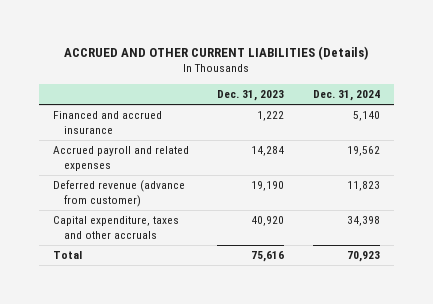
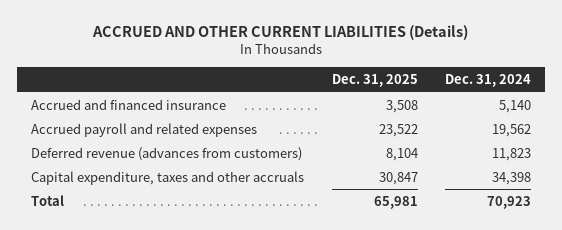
[217,90,285,102] Dec. 31, 2023 -> none
none -> [331,74,418,88] Dec. 31, 2025
[53,111,163,134] Financed and accrued insurance -> [31,98,227,110] Accrued and financed insurance
[53,180,186,207] Deferred revenue (advance from customer) -> [31,146,303,161] Deferred revenue (advances from customers)

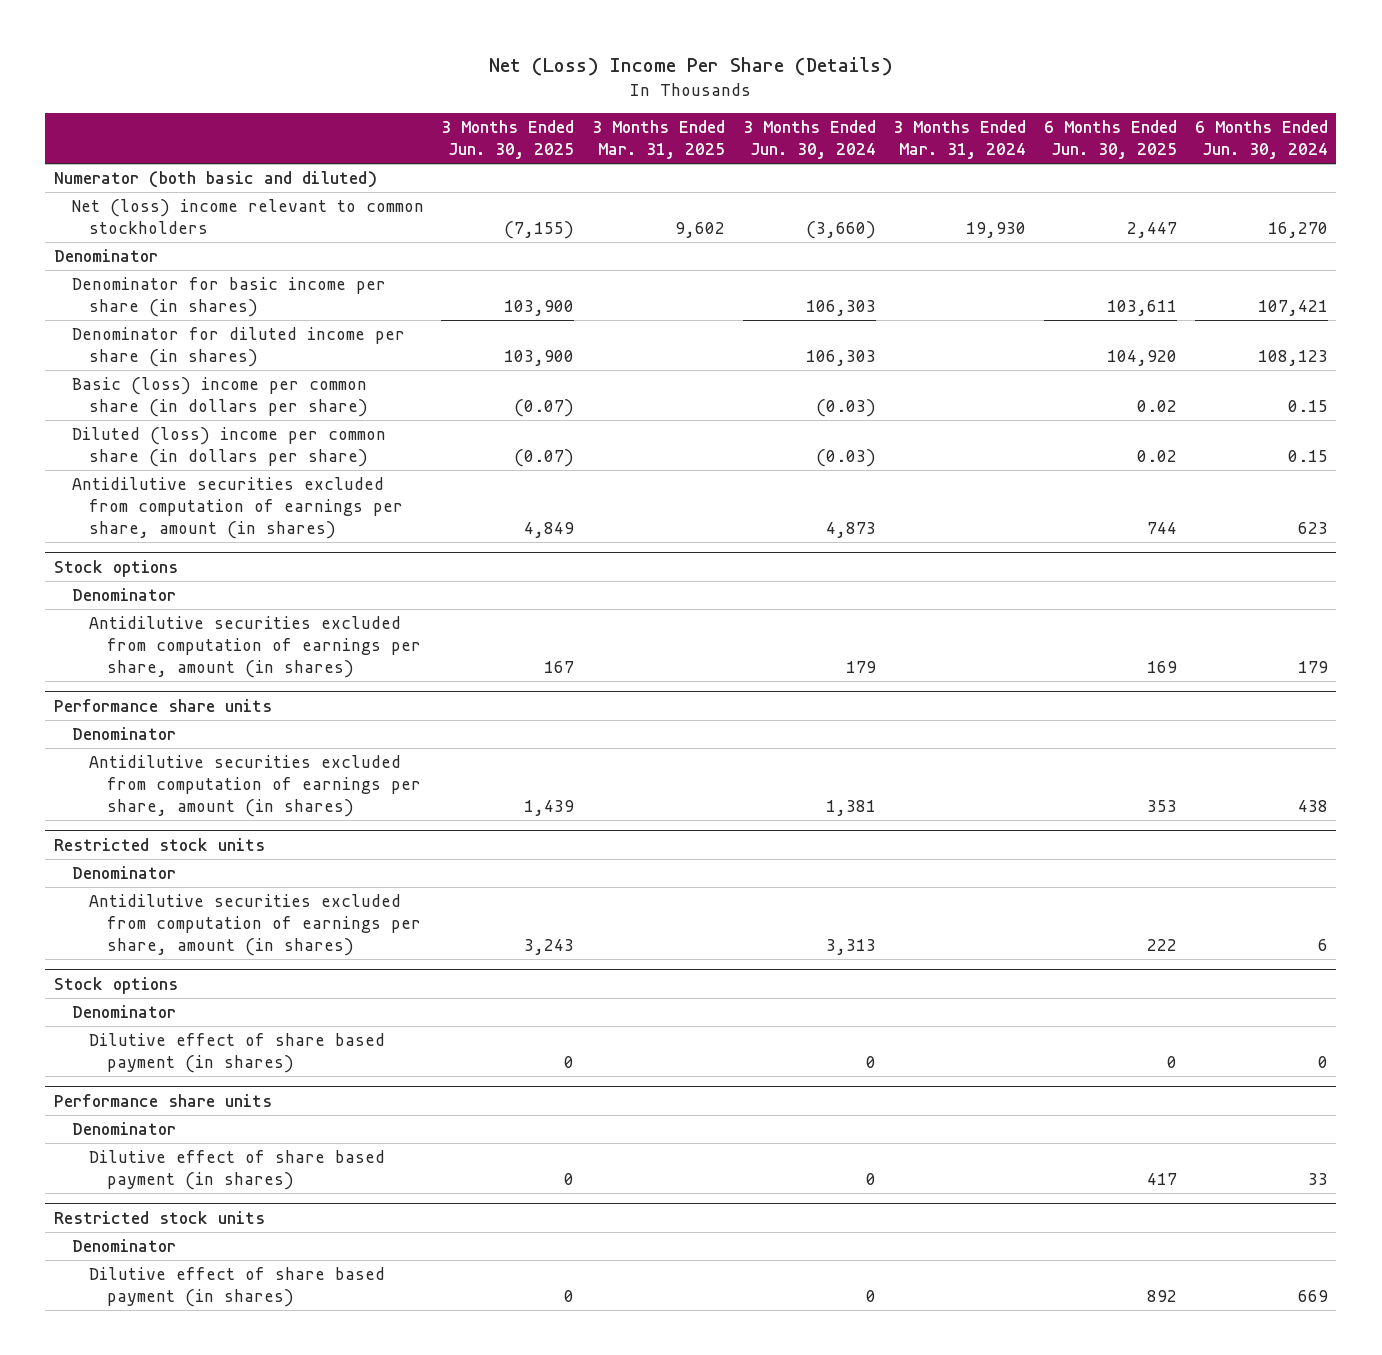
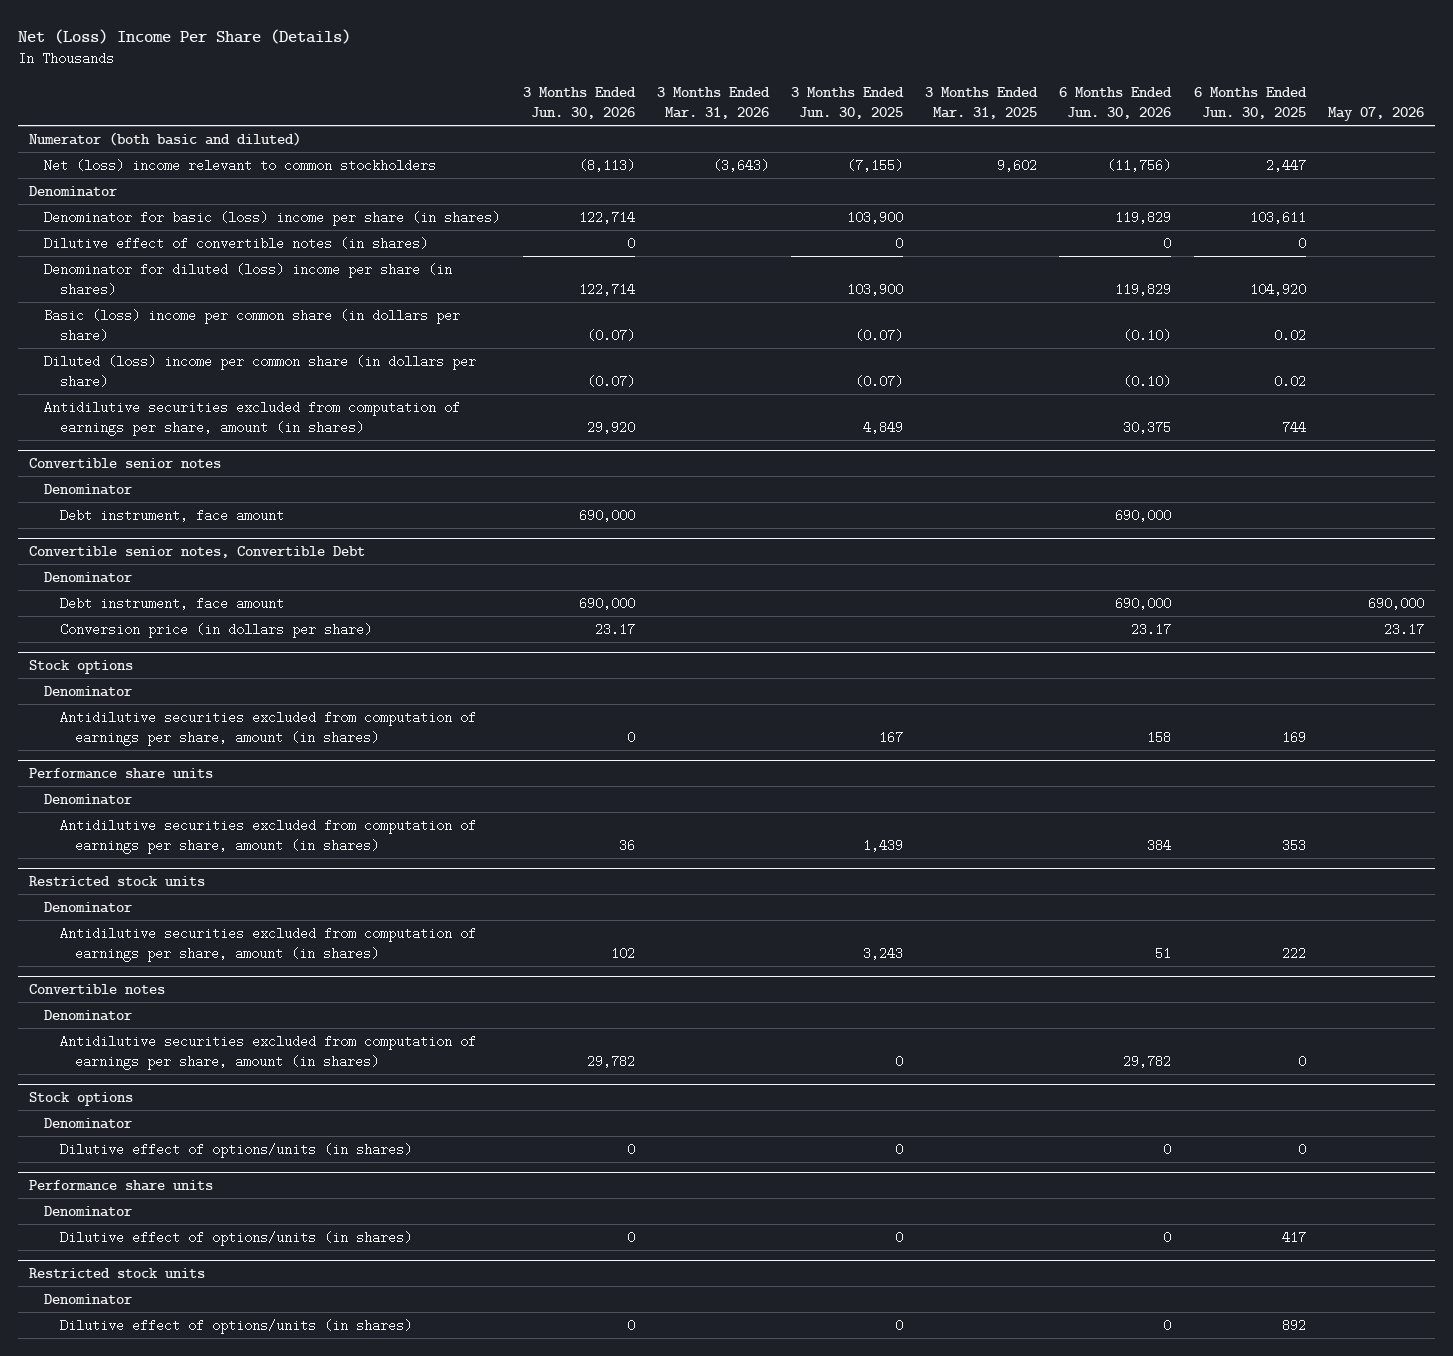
[742,120,876,160] 3 Months Ended Jun. 30, 2024 -> none
[893,120,1027,160] 3 Months Ended Mar. 31, 2024 -> none
[1194,120,1328,160] 6 Months Ended Jun. 30, 2024 -> none
none -> [522,87,636,120] 3 Months Ended Jun. 30, 2026
none -> [656,87,770,120] 3 Months Ended Mar. 31, 2026
none -> [1059,87,1173,120] 6 Months Ended Jun. 30, 2026
none -> [1327,107,1424,122] May 07, 2026
[71,277,386,317] Denominator for basic income per share (in shares) -> [44,210,501,226] Denominator for basic (loss) income per share (in shares)
none -> [44,236,429,250] Dilutive effect of convertible notes (in shares)
[71,327,405,367] Denominator for diluted income per share (in shares) -> [44,262,453,296] Denominator for diluted (loss) income per share (in shares)
none -> [29,457,222,468] Convertible senior notes
none -> [44,483,133,495] Denominator
none -> [59,508,284,522] Debt instrument, face amount
none -> [29,545,366,558] Convertible senior notes, Convertible Debt
none -> [44,571,133,583] Denominator
none -> [59,596,284,610] Debt instrument, face amount
none -> [59,622,372,638] Conversion price (in dollars per share)
none -> [29,983,166,994] Convertible notes
none -> [44,1009,133,1021] Denominator
none -> [59,1034,476,1070] Antidilutive securities excluded from computation of earnings per share, amount (in shares)
[89,1033,386,1073] Dilutive effect of share based payment (in shares) -> [59,1142,412,1158] Dilutive effect of options/units (in shares)
[89,1150,386,1190] Dilutive effect of share based payment (in shares) -> [59,1230,412,1246] Dilutive effect of options/units (in shares)
[89,1267,386,1307] Dilutive effect of share based payment (in shares) -> [59,1318,412,1334] Dilutive effect of options/units (in shares)

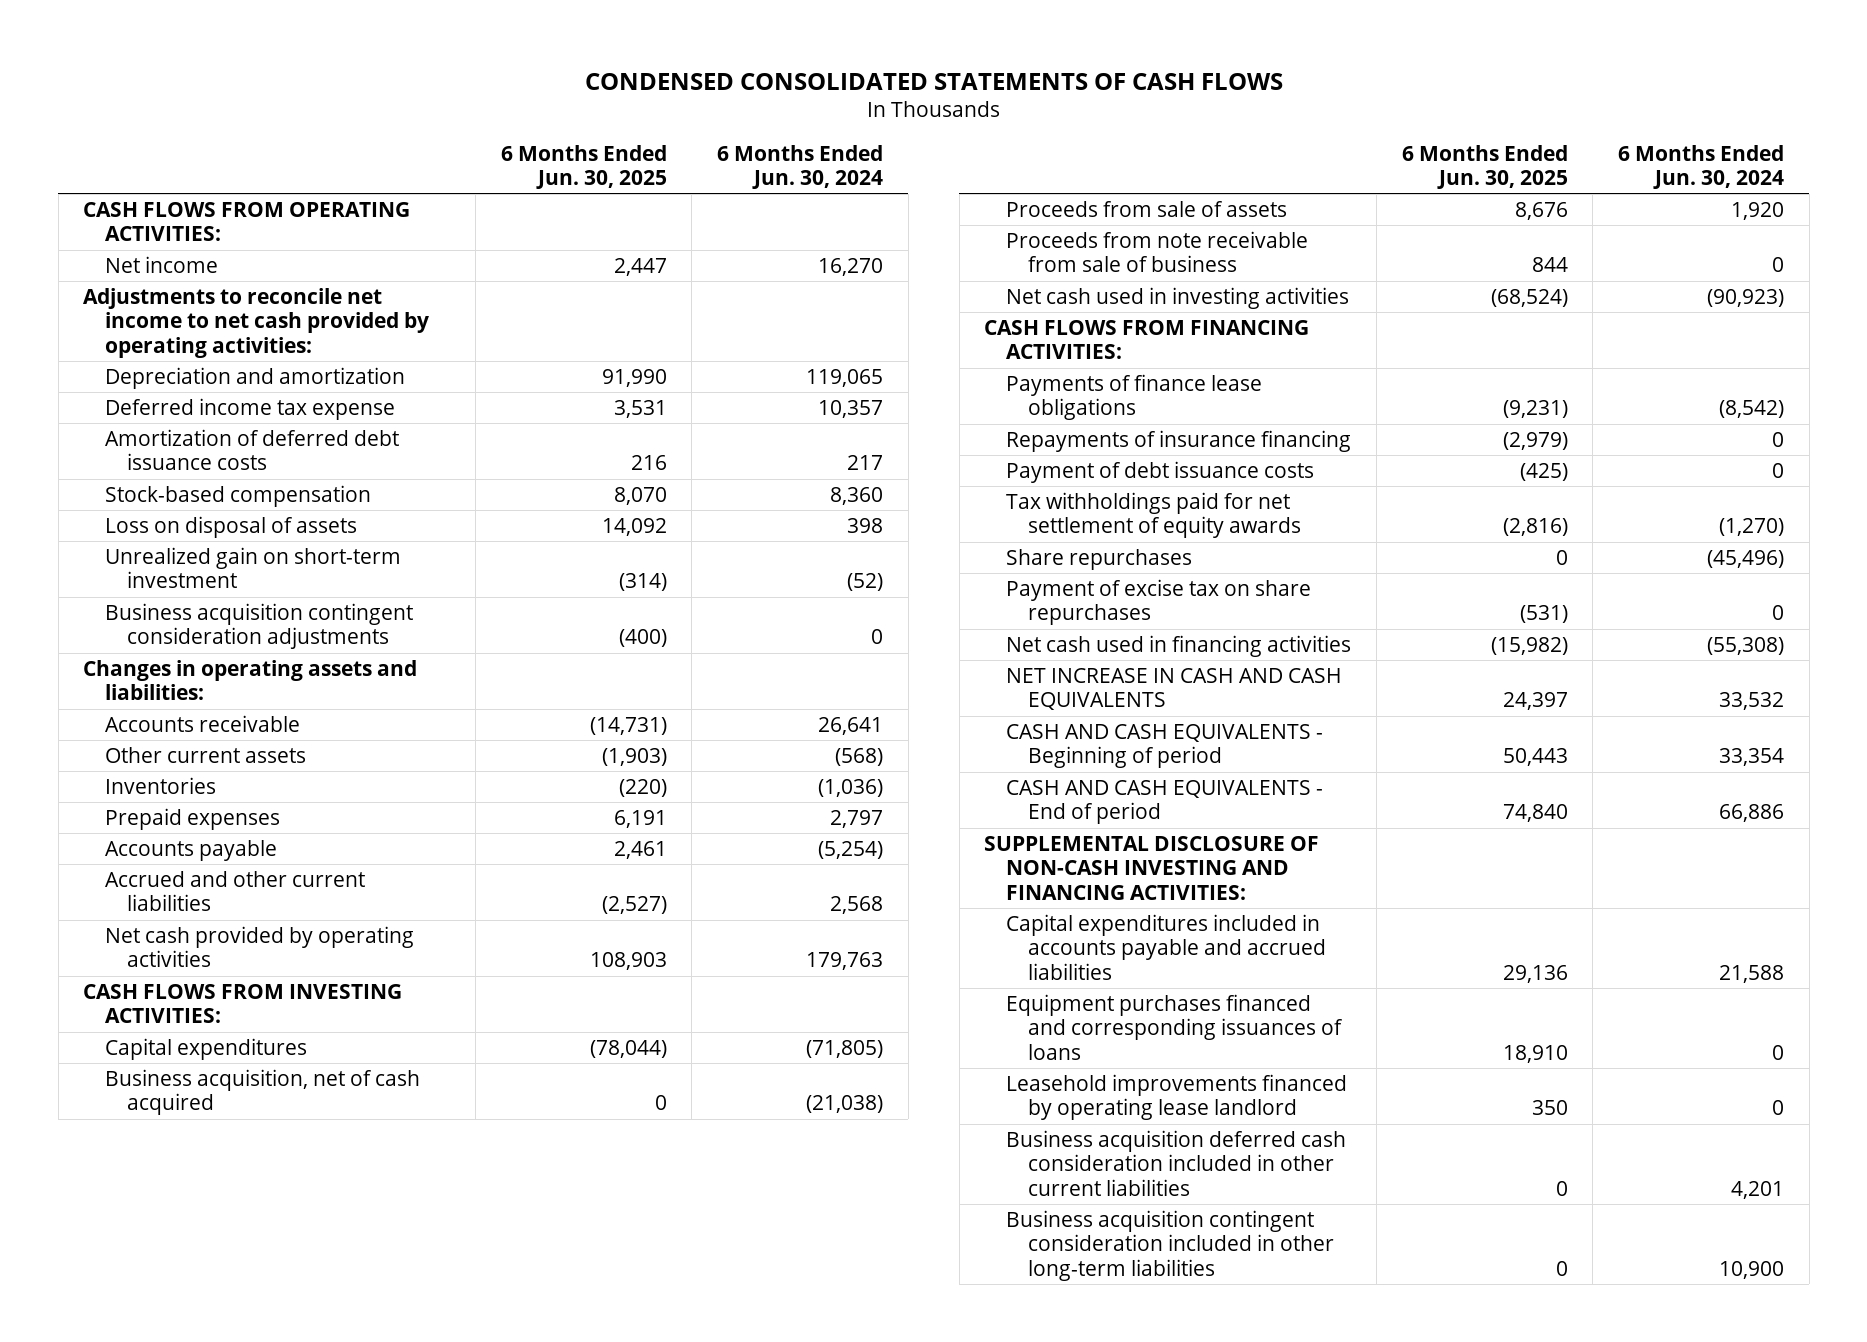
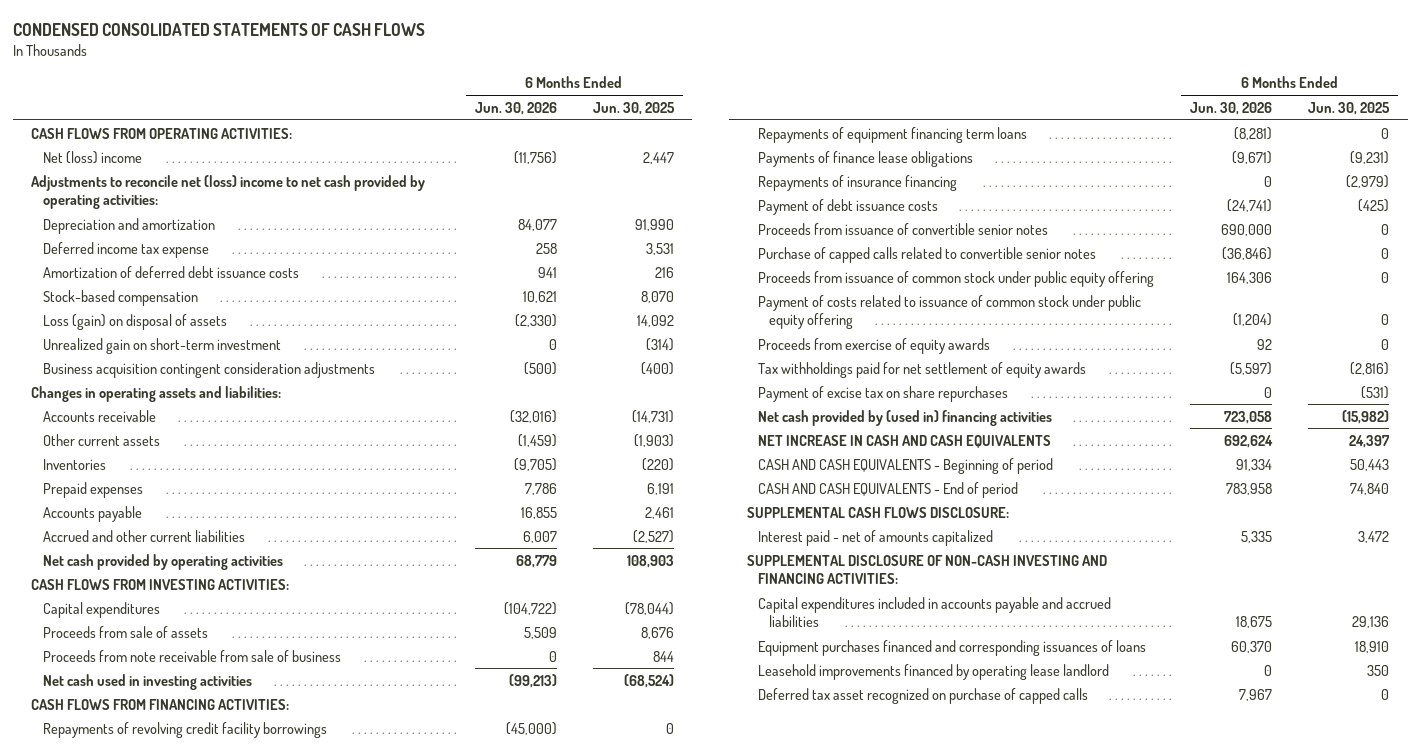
[717,144,884,190] 6 Months Ended Jun. 30, 2024 -> none
none -> [474,101,557,115] Jun. 30, 2026
[105,255,219,273] Net income -> [42,150,142,164] Net (loss) income
[83,287,430,358] Adjustments to reconcile net income to net cash provided by operating activities: -> [31,174,426,209] Adjustments to reconcile net (loss) income to net cash provided by operating activities:
[105,515,358,538] Loss on disposal of assets -> [42,313,227,330] Loss (gain) on disposal of assets
[105,1068,421,1116] Business acquisition, net of cash acquired -> none
none -> [42,721,327,738] Repayments of revolving credit facility borrowings
none -> [758,126,1028,143] Repayments of equipment financing term loans
none -> [758,222,1049,235] Proceeds from issuance of convertible senior notes
none -> [758,246,1097,263] Purchase of capped calls related to convertible senior notes
none -> [758,270,1155,287] Proceeds from issuance of common stock under public equity offering
none -> [758,294,1142,329] Payment of costs related to issuance of common stock under public equity offering
none -> [758,337,991,354] Proceeds from exercise of equity awards
[1006,548,1193,570] Share repurchases -> none
[1006,634,1352,657] Net cash used in financing activities -> [758,409,1053,426] Net cash provided by (used in) financing activities
none -> [746,506,1009,518] SUPPLEMENTAL CASH FLOWS DISCLOSURE:
none -> [758,529,994,546] Interest paid - net of amounts capitalized
[1006,1129,1347,1196] Business acquisition deferred cash consideration included in other current liabilities -> none
[1006,1209,1334,1281] Business acquisition contingent consideration included in other long-term liabilities -> none
none -> [758,687,1089,704] Deferred tax asset recognized on purchase of capped calls

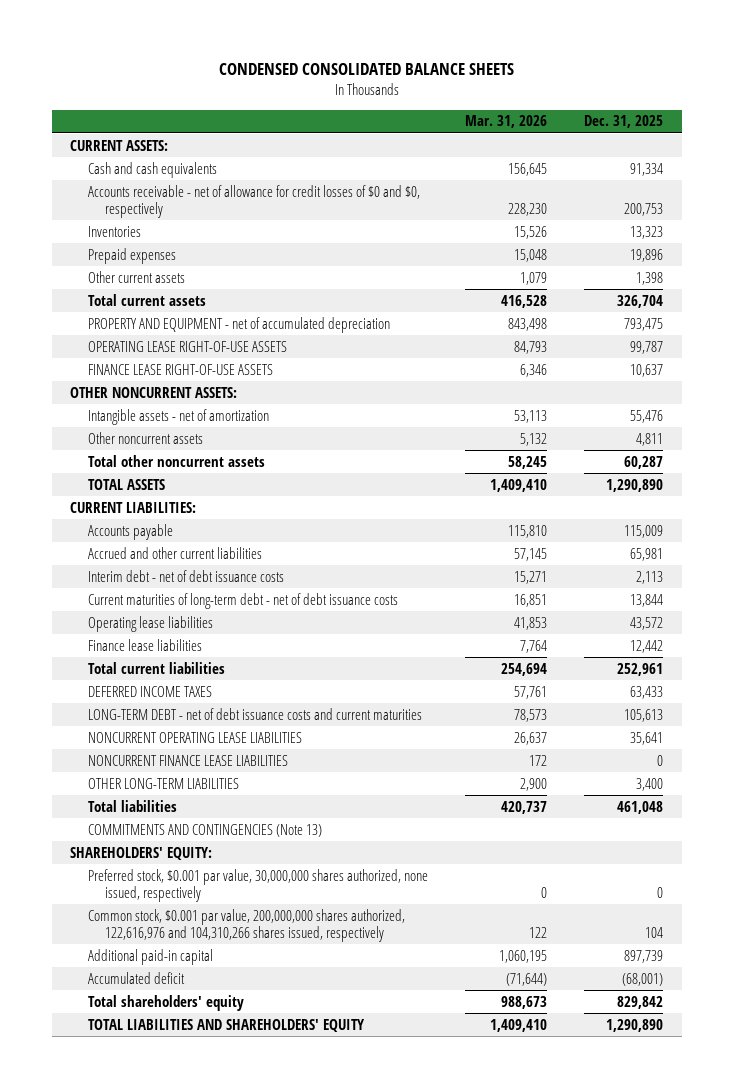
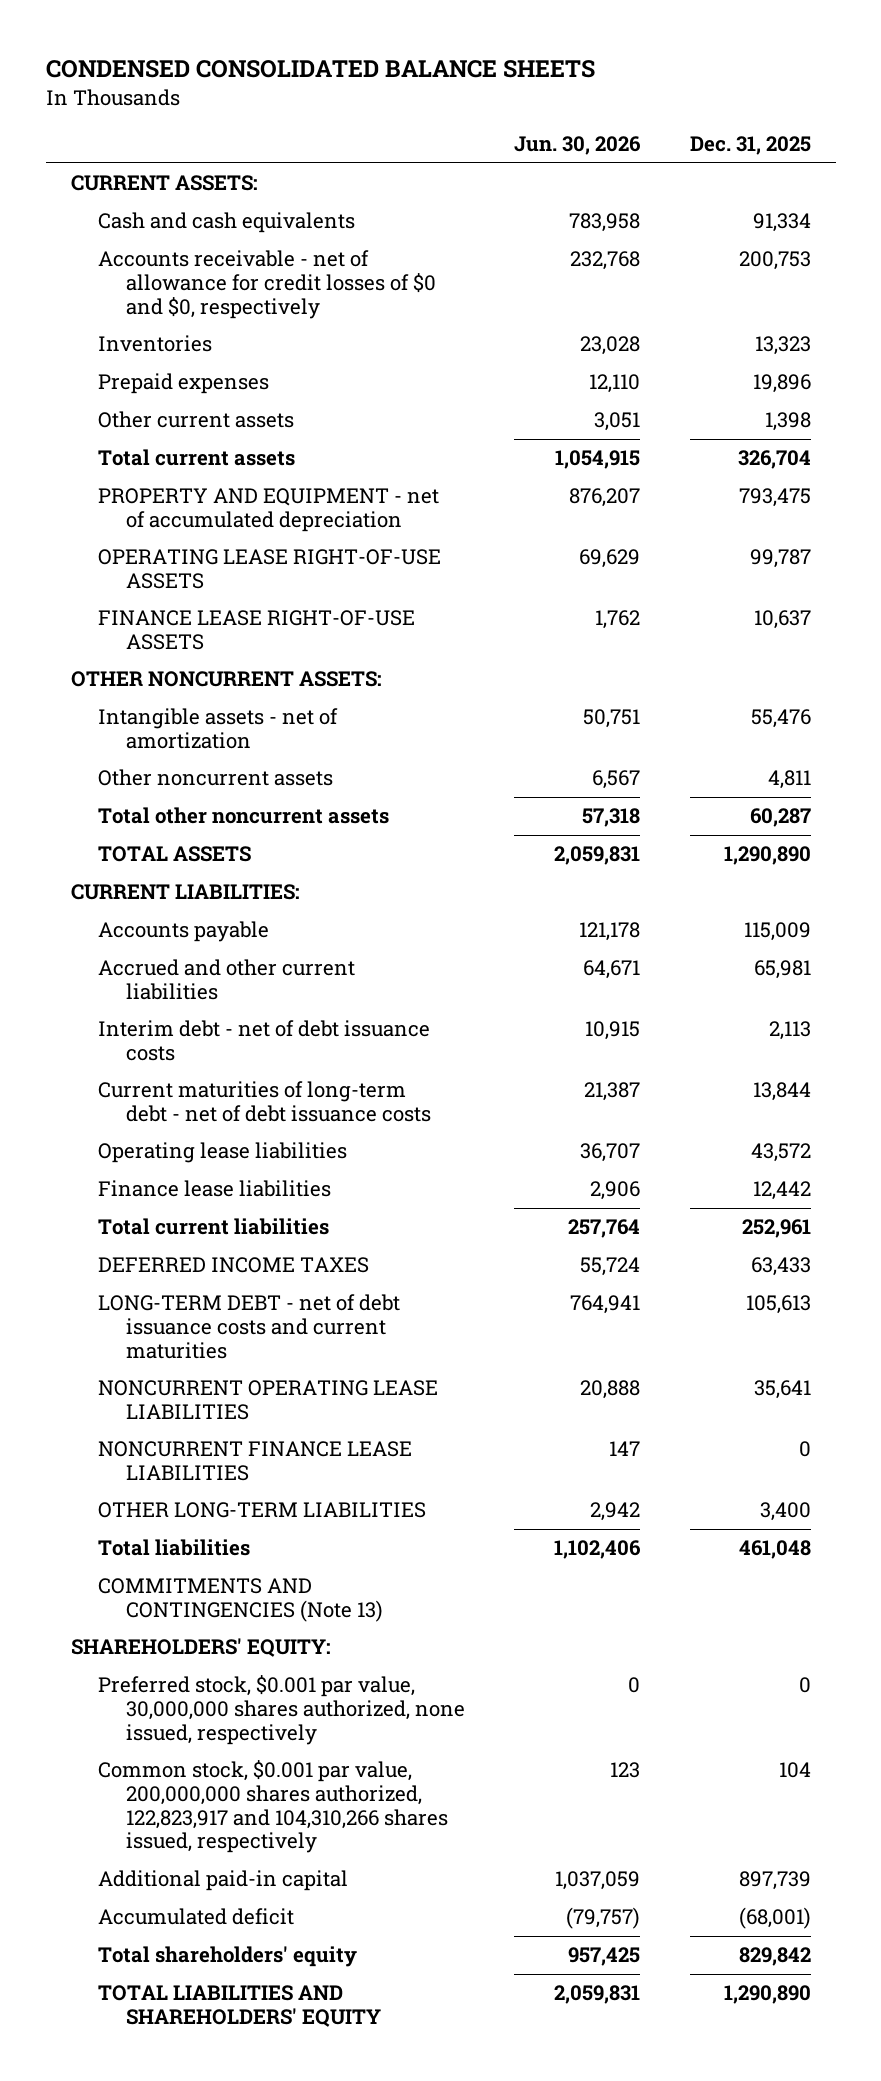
[464,115,547,129] Mar. 31, 2026 -> none
none -> [514,136,642,156] Jun. 30, 2026
[87,908,405,943] Common stock, $0.001 par value, 200,000,000 shares authorized, 122,616,976 and 104,310,266 shares issued, respectively -> [98,1760,448,1854] Common stock, $0.001 par value, 200,000,000 shares authorized, 122,823,917 and 104,310,266 shares issued, respectively

